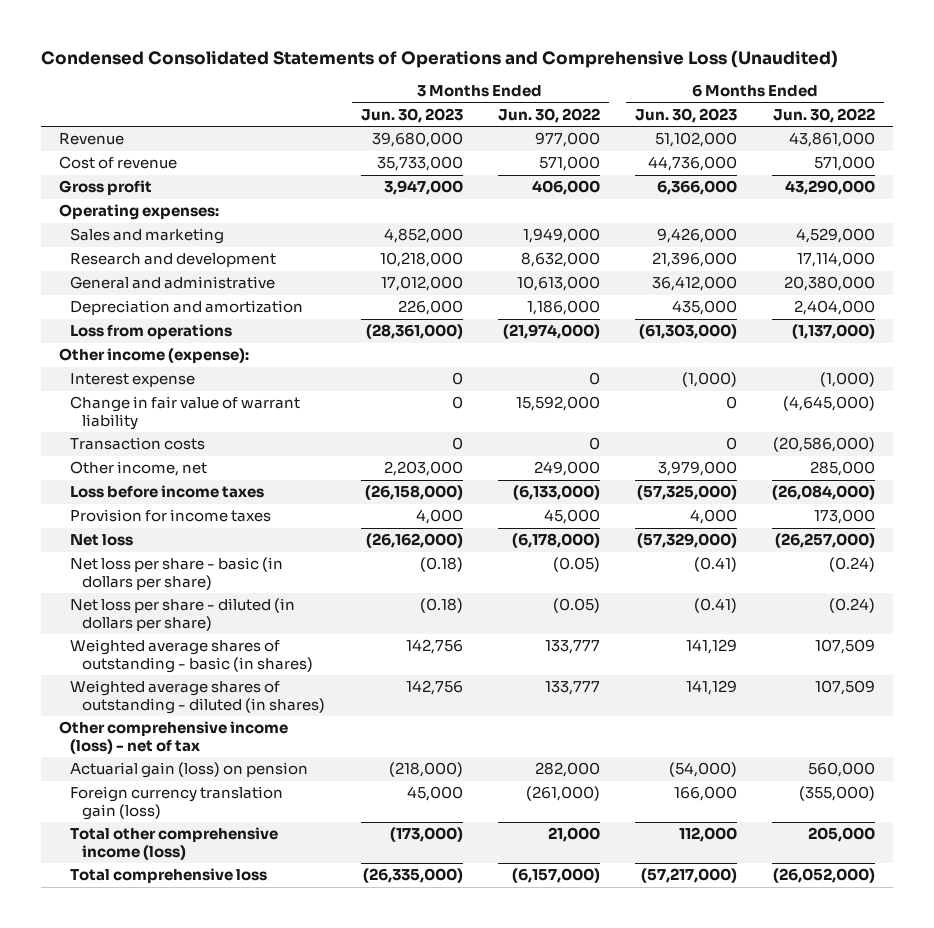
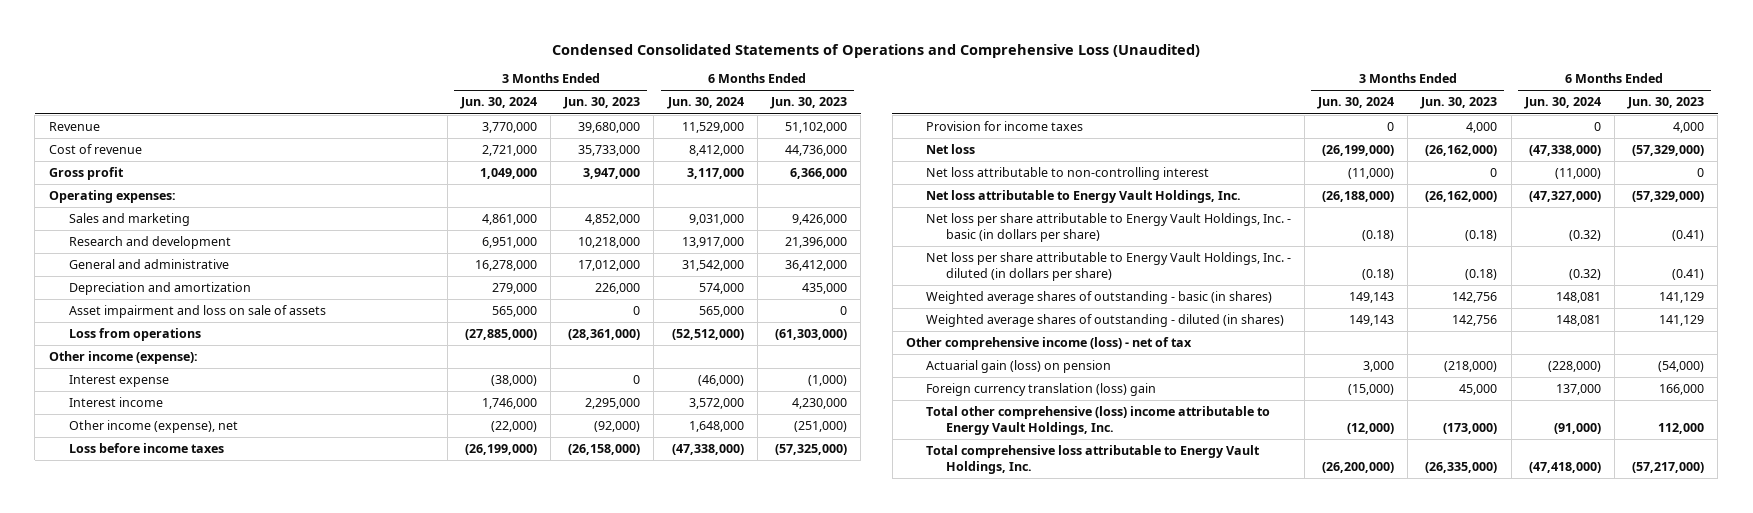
[497,107,600,123] Jun. 30, 2022 -> none
[773,107,876,123] Jun. 30, 2022 -> none
none -> [459,97,537,110] Jun. 30, 2024
none -> [666,97,744,110] Jun. 30, 2024
none -> [68,305,326,319] Asset impairment and loss on sale of assets
[70,396,301,430] Change in fair value of warrant liability -> none
[70,437,206,451] Transaction costs -> none
none -> [68,397,163,408] Interest income
[70,461,208,477] Other income, net -> [68,420,238,434] Other income (expense), net
[383,461,463,477] 2,203,000 -> [594,421,641,433] (92,000)
[658,461,738,477] 3,979,000 -> [793,421,847,433] (251,000)
none -> [925,167,1209,181] Net loss attributable to non-controlling interest
none -> [925,190,1241,204] Net loss attributable to Energy Vault Holdings, Inc.
[70,557,284,590] Net loss per share - basic (in dollars per share) -> [925,213,1291,243] Net loss per share attributable to Energy Vault Holdings, Inc. - basic (in dollars per share)
[70,598,296,631] Net loss per share - diluted (in dollars per share) -> [925,252,1291,282] Net loss per share attributable to Energy Vault Holdings, Inc. - diluted (in dollars per share)
[70,786,284,820] Foreign currency translation gain (loss) -> [925,383,1156,397] Foreign currency translation (loss) gain
[70,827,279,860] Total other comprehensive income (loss) -> [925,406,1270,436] Total other comprehensive (loss) income attributable to Energy Vault Holdings, Inc.
[70,868,268,884] Total comprehensive loss -> [925,445,1260,475] Total comprehensive loss attributable to Energy Vault Holdings, Inc.

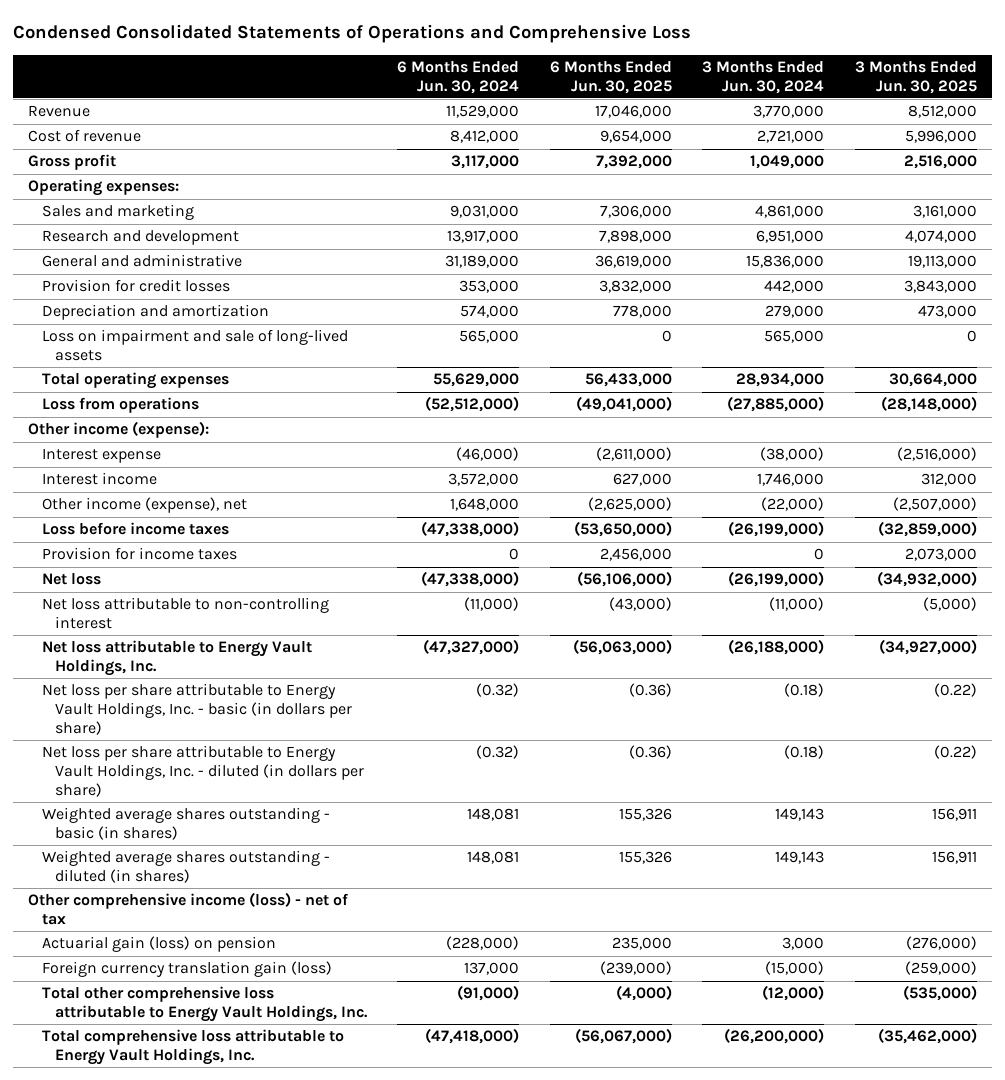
[552,43,1201,58] Condensed Consolidated Statements of Operations and Comprehensive Loss (Unaudited) -> [13,24,692,44] Condensed Consolidated Statements of Operations and Comprehensive Loss
[563,97,641,110] Jun. 30, 2023 -> none
[769,97,847,110] Jun. 30, 2023 -> none
none -> [549,61,672,94] 6 Months Ended Jun. 30, 2025
none -> [854,61,977,94] 3 Months Ended Jun. 30, 2025
[474,260,537,272] 16,278,000 -> [746,255,825,269] 15,836,000
[681,260,744,272] 31,542,000 -> [445,255,520,269] 31,189,000
none -> [41,279,230,293] Provision for credit losses
[68,305,326,319] Asset impairment and loss on sale of assets -> [41,329,348,362] Loss on impairment and sale of long-lived assets
none -> [41,372,229,390] Total operating expenses
[925,291,1272,305] Weighted average shares of outstanding - basic (in shares) -> [41,807,330,841] Weighted average shares outstanding - basic (in shares)
[925,314,1284,328] Weighted average shares of outstanding - diluted (in shares) -> [41,850,330,884] Weighted average shares outstanding - diluted (in shares)
[925,383,1156,397] Foreign currency translation (loss) gain -> [41,961,332,978] Foreign currency translation gain (loss)
[925,406,1270,436] Total other comprehensive (loss) income attributable to Energy Vault Holdings, Inc. -> [41,986,368,1023] Total other comprehensive loss attributable to Energy Vault Holdings, Inc.

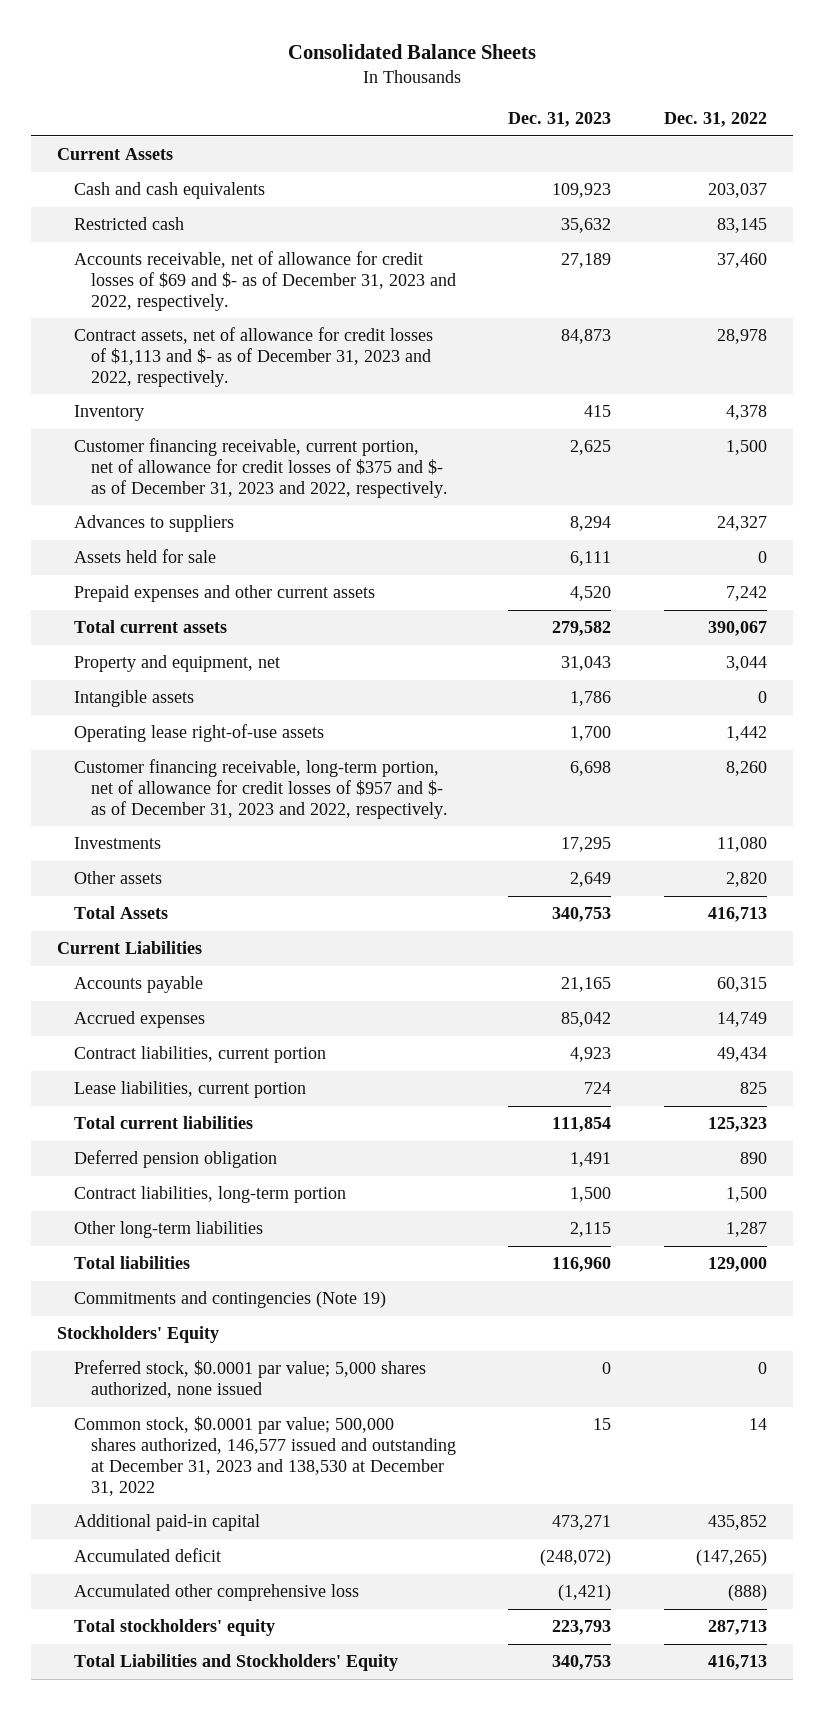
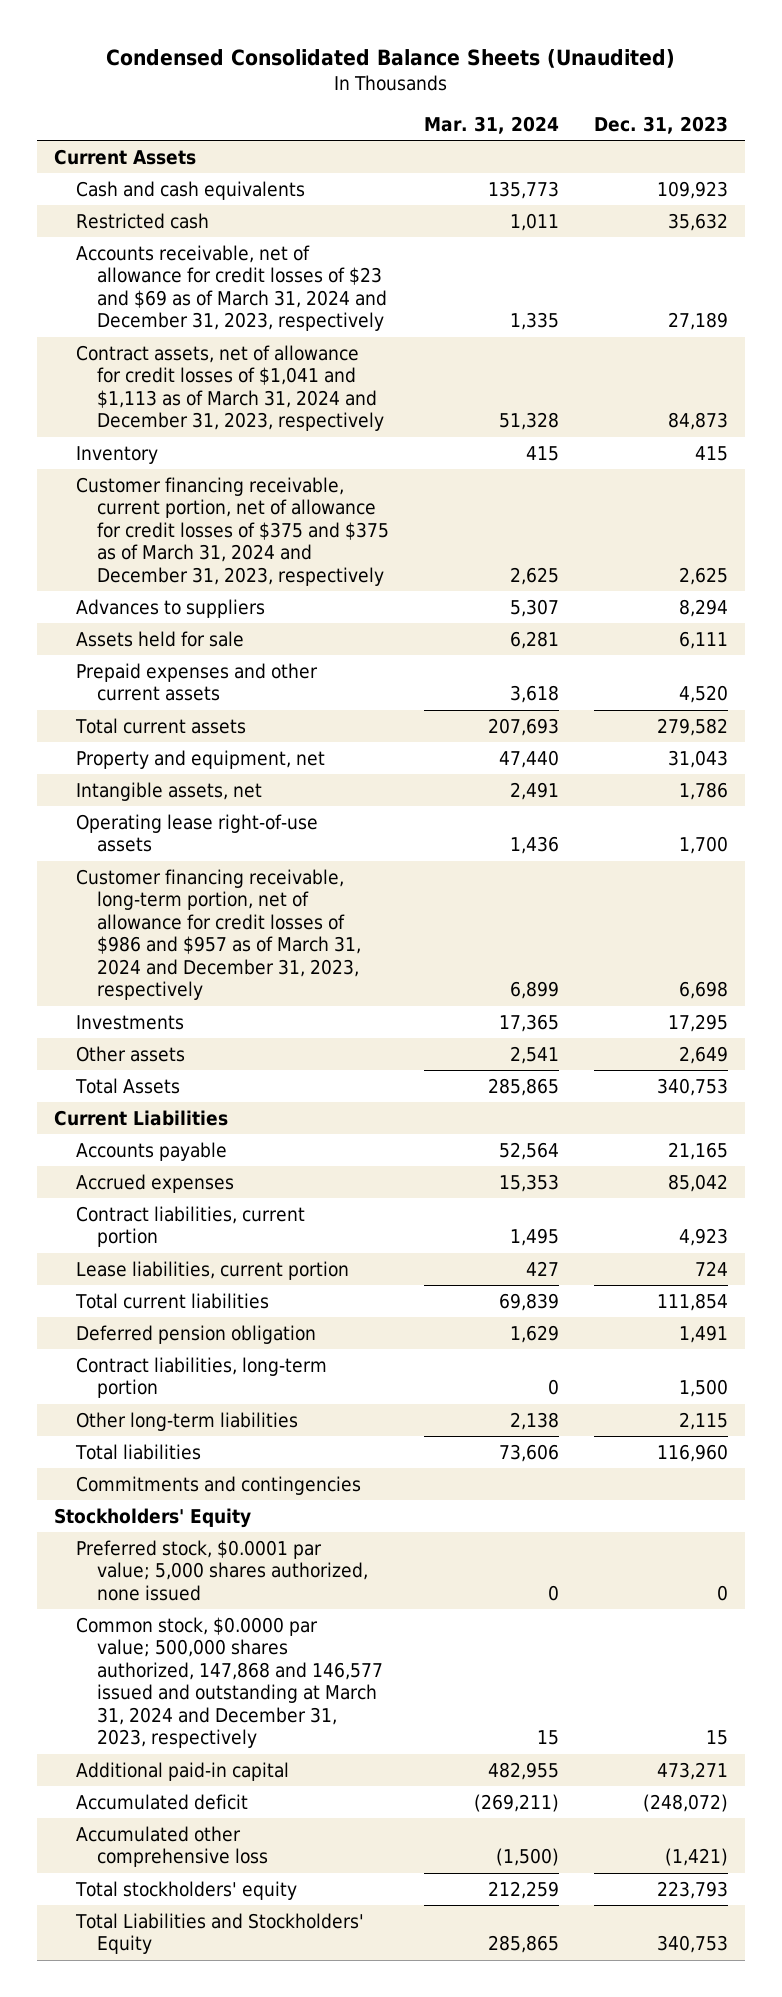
[287,43,536,59] Consolidated Balance Sheets -> [106,49,676,69] Condensed Consolidated Balance Sheets (Unaudited)
[663,112,767,128] Dec. 31, 2022 -> none
none -> [424,115,560,134] Mar. 31, 2024
[74,251,456,311] Accounts receivable, net of allowance for credit losses of $69 and $- as of December 31, 2023 and 2022, respectively. -> [75,244,388,332] Accounts receivable, net of allowance for credit losses of $23 and $69 as of March 31, 2024 and December 31, 2023, respectively
[74,327,434,387] Contract assets, net of allowance for credit losses of $1,113 and $- as of December 31, 2023 and 2022, respectively. -> [75,344,385,432] Contract assets, net of allowance for credit losses of $1,041 and $1,113 as of March 31, 2024 and December 31, 2023, respectively
[74,438,448,498] Customer financing receivable, current portion, net of allowance for credit losses of $375 and $- as of December 31, 2023 and 2022, respectively. -> [75,476,390,586] Customer financing receivable, current portion, net of allowance for credit losses of $375 and $375 as of March 31, 2024 and December 31, 2023, respectively
[74,690,195,708] Intangible assets -> [75,781,262,801] Intangible assets, net
[74,759,448,819] Customer financing receivable, long-term portion, net of allowance for credit losses of $957 and $- as of December 31, 2023 and 2022, respectively. -> [75,868,362,1001] Customer financing receivable, long-term portion, net of allowance for credit losses of $986 and $957 as of March 31, 2024 and December 31, 2023, respectively
[74,1291,387,1309] Commitments and contingencies (Note 19) -> [75,1475,361,1495] Commitments and contingencies
[74,1416,456,1496] Common stock, $0.0001 par value; 500,000 shares authorized, 146,577 issued and outstanding at December 31, 2023 and 138,530 at December 31, 2022 -> [75,1616,384,1749] Common stock, $0.0000 par value; 500,000 shares authorized, 147,868 and 146,577 issued and outstanding at March 31, 2024 and December 31, 2023, respectively

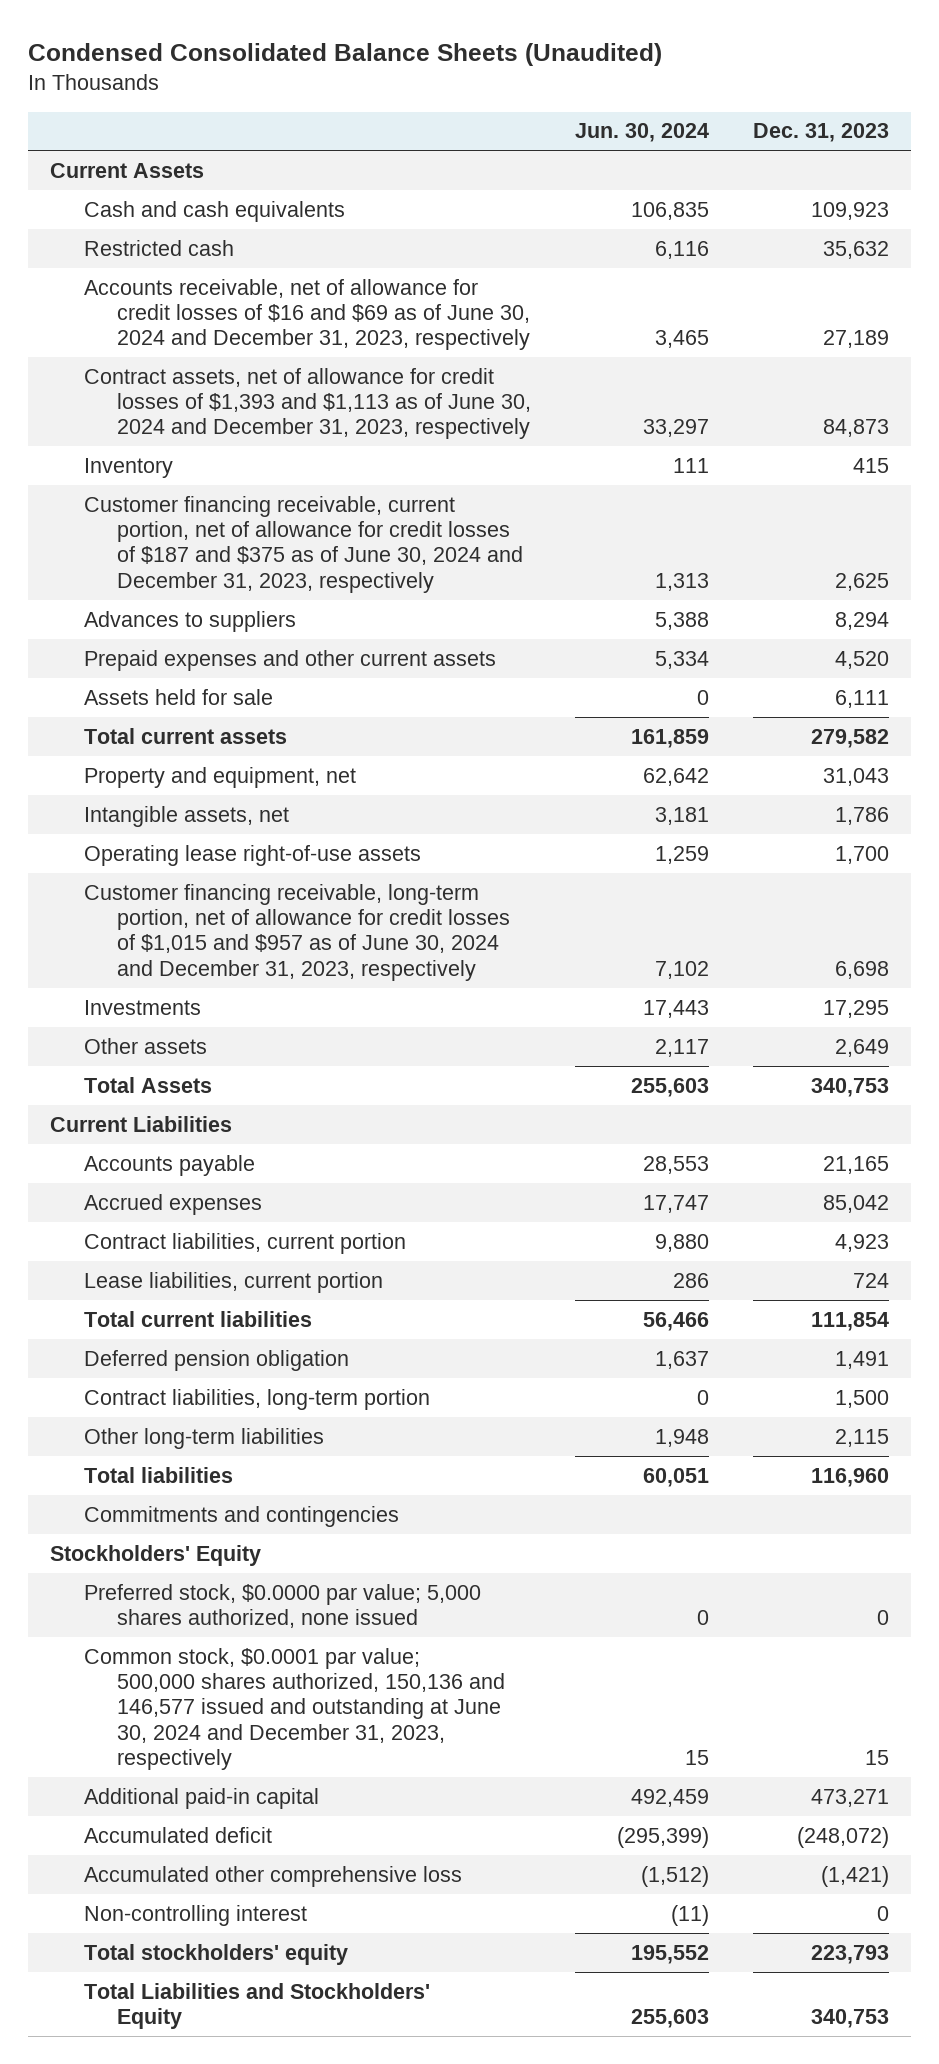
[424,115,560,134] Mar. 31, 2024 -> none
none -> [575,123,710,143] Jun. 30, 2024
[75,244,388,332] Accounts receivable, net of allowance for credit losses of $23 and $69 as of March 31, 2024 and December 31, 2023, respectively -> [83,278,531,351] Accounts receivable, net of allowance for credit losses of $16 and $69 as of June 30, 2024 and December 31, 2023, respectively
[75,344,385,432] Contract assets, net of allowance for credit losses of $1,041 and $1,113 as of March 31, 2024 and December 31, 2023, respectively -> [83,367,532,440] Contract assets, net of allowance for credit losses of $1,393 and $1,113 as of June 30, 2024 and December 31, 2023, respectively
[75,476,390,586] Customer financing receivable, current portion, net of allowance for credit losses of $375 and $375 as of March 31, 2024 and December 31, 2023, respectively -> [83,495,524,593] Customer financing receivable, current portion, net of allowance for credit losses of $187 and $375 as of June 30, 2024 and December 31, 2023, respectively
[75,630,244,647] Assets held for sale -> [83,688,273,705] Assets held for sale
[75,868,362,1001] Customer financing receivable, long-term portion, net of allowance for credit losses of $986 and $957 as of March 31, 2024 and December 31, 2023, respectively -> [83,883,511,981] Customer financing receivable, long-term portion, net of allowance for credit losses of $1,015 and $957 as of June 30, 2024 and December 31, 2023, respectively
[75,1539,369,1601] Preferred stock, $0.0001 par value; 5,000 shares authorized, none issued -> [83,1583,481,1628] Preferred stock, $0.0000 par value; 5,000 shares authorized, none issued
[75,1616,384,1749] Common stock, $0.0000 par value; 500,000 shares authorized, 147,868 and 146,577 issued and outstanding at March 31, 2024 and December 31, 2023, respectively -> [83,1647,506,1770] Common stock, $0.0001 par value; 500,000 shares authorized, 150,136 and 146,577 issued and outstanding at June 30, 2024 and December 31, 2023, respectively
none -> [83,1904,307,1926] Non-controlling interest

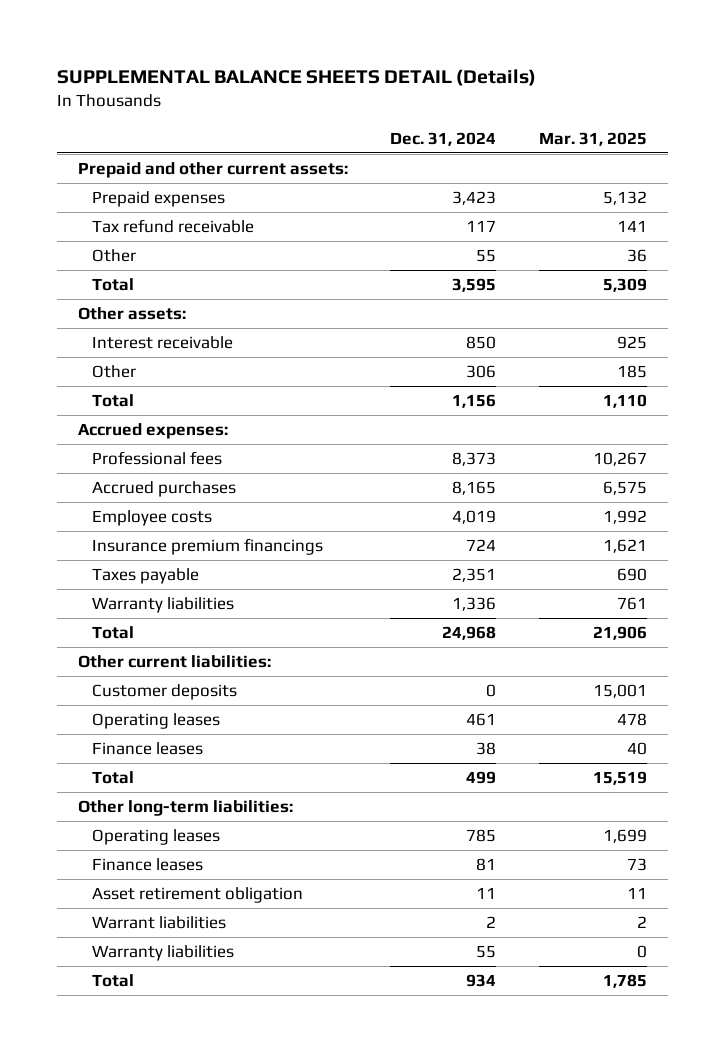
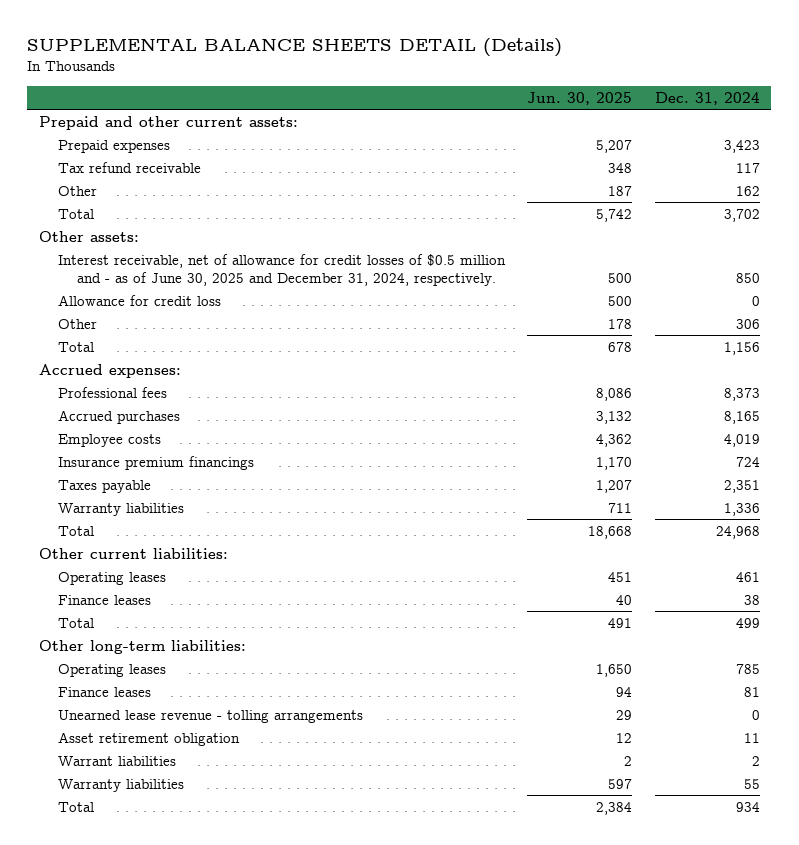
[538,131,647,146] Mar. 31, 2025 -> none
none -> [527,91,633,105] Jun. 30, 2025
[476,249,497,263] 55 -> [735,185,760,196] 162
[452,278,497,293] 3,595 -> [723,208,760,222] 3,702
[91,336,233,350] Interest receivable -> [57,253,506,286] Interest receivable, net of allowance for credit losses of $0.5 million and - as of June 30, 2025 and December 31, 2024, respectively.
none -> [57,294,221,306] Allowance for credit loss
[91,684,237,701] Customer deposits -> none
none -> [57,709,363,723] Unearned lease revenue - tolling arrangements

